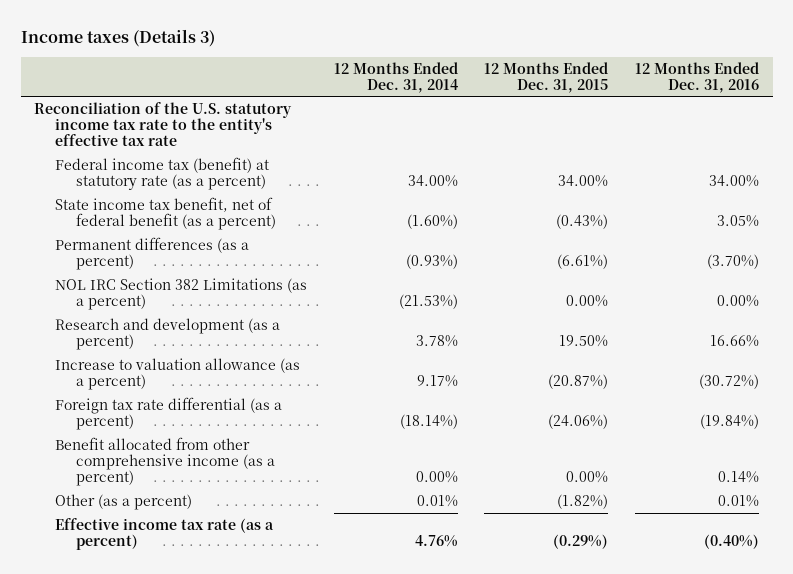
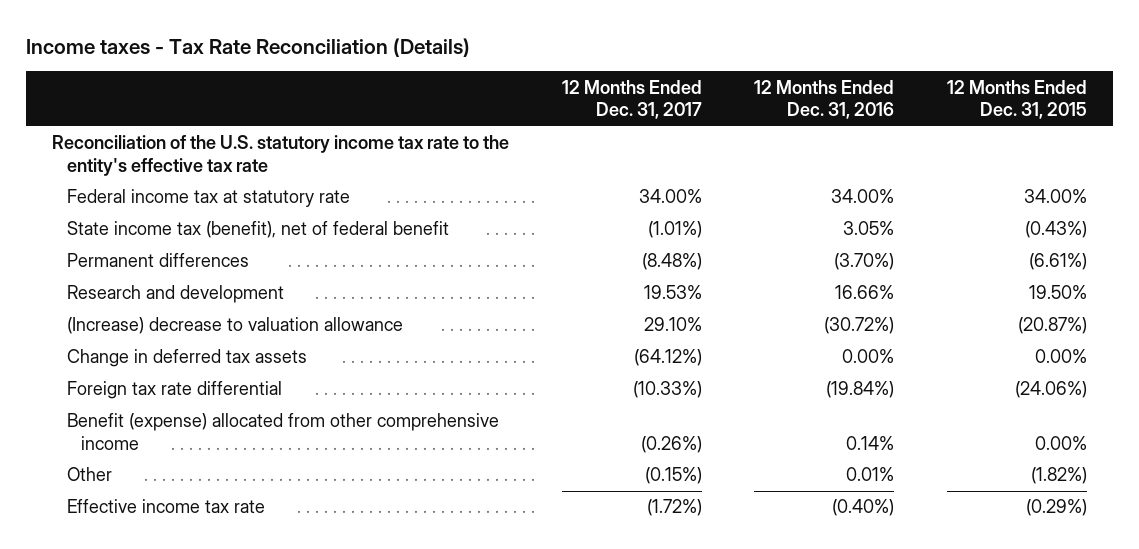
[20,28,215,47] Income taxes (Details 3) -> [25,37,470,57] Income taxes - Tax Rate Reconciliation (Details)
[333,61,458,93] 12 Months Ended Dec. 31, 2014 -> none
none -> [561,79,702,120] 12 Months Ended Dec. 31, 2017
[54,277,307,311] NOL IRC Section 382 Limitations (as a percent) -> none
[54,156,269,191] Federal income tax (benefit) at statutory rate (as a percent) -> [66,189,350,208] Federal income tax at statutory rate
[54,196,276,231] State income tax benefit, net of federal benefit (as a percent) -> [66,221,449,239] State income tax (benefit), net of federal benefit
[54,236,249,271] Permanent differences (as a percent) -> [66,253,249,268] Permanent differences
[54,317,280,351] Research and development (as a percent) -> [66,285,284,304] Research and development
[54,357,300,391] Increase to valuation allowance (as a percent) -> [66,317,403,335] (Increase) decrease to valuation allowance
none -> [66,349,307,368] Change in deferred tax assets
[54,396,282,431] Foreign tax rate differential (as a percent) -> [66,381,282,400] Foreign tax rate differential
[54,436,275,487] Benefit allocated from other comprehensive income (as a percent) -> [66,413,499,450] Benefit (expense) allocated from other comprehensive income
[54,493,192,510] Other (as a percent) -> [66,467,112,482] Other
[54,517,274,551] Effective income tax rate (as a percent) -> [66,499,265,514] Effective income tax rate

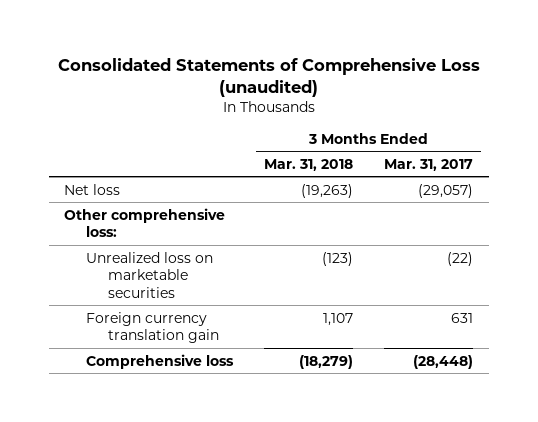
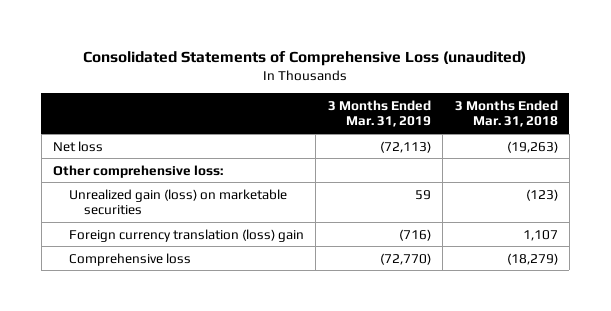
[384,158,474,171] Mar. 31, 2017 -> none
none -> [327,99,431,128] 3 Months Ended Mar. 31, 2019
[86,251,214,298] Unrealized loss on marketable securities -> [68,188,287,216] Unrealized gain (loss) on marketable securities
[86,311,219,344] Foreign currency translation gain -> [68,228,304,242] Foreign currency translation (loss) gain

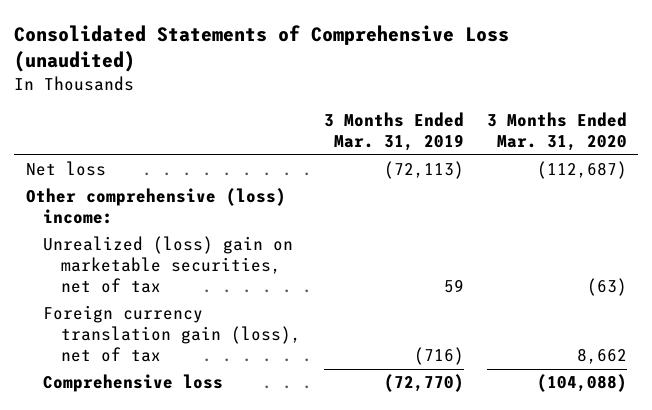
[454,99,558,128] 3 Months Ended Mar. 31, 2018 -> none
none -> [486,112,627,152] 3 Months Ended Mar. 31, 2020
[53,164,224,178] Other comprehensive loss: -> [25,188,286,225] Other comprehensive (loss) income:
[68,188,287,216] Unrealized gain (loss) on marketable securities -> [43,236,294,294] Unrealized (loss) gain on marketable securities, net of tax
[68,228,304,242] Foreign currency translation (loss) gain -> [43,305,301,363] Foreign currency translation gain (loss), net of tax

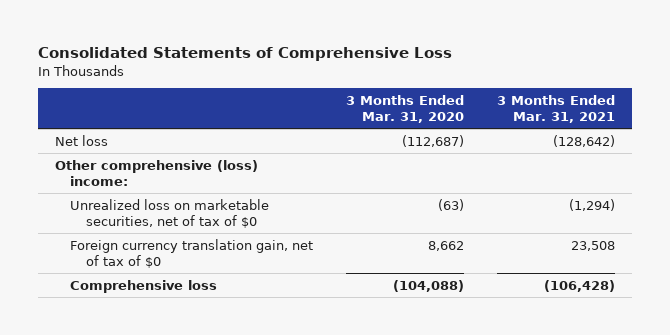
[14,24,510,73] Consolidated Statements of Comprehensive Loss (unaudited) -> [38,47,453,62] Consolidated Statements of Comprehensive Loss
[323,112,464,152] 3 Months Ended Mar. 31, 2019 -> none
none -> [497,95,616,124] 3 Months Ended Mar. 31, 2021
[43,236,294,294] Unrealized (loss) gain on marketable securities, net of tax -> [70,198,270,228] Unrealized loss on marketable securities, net of tax of $0
[43,305,301,363] Foreign currency translation gain (loss), net of tax -> [70,238,314,268] Foreign currency translation gain, net of tax of $0

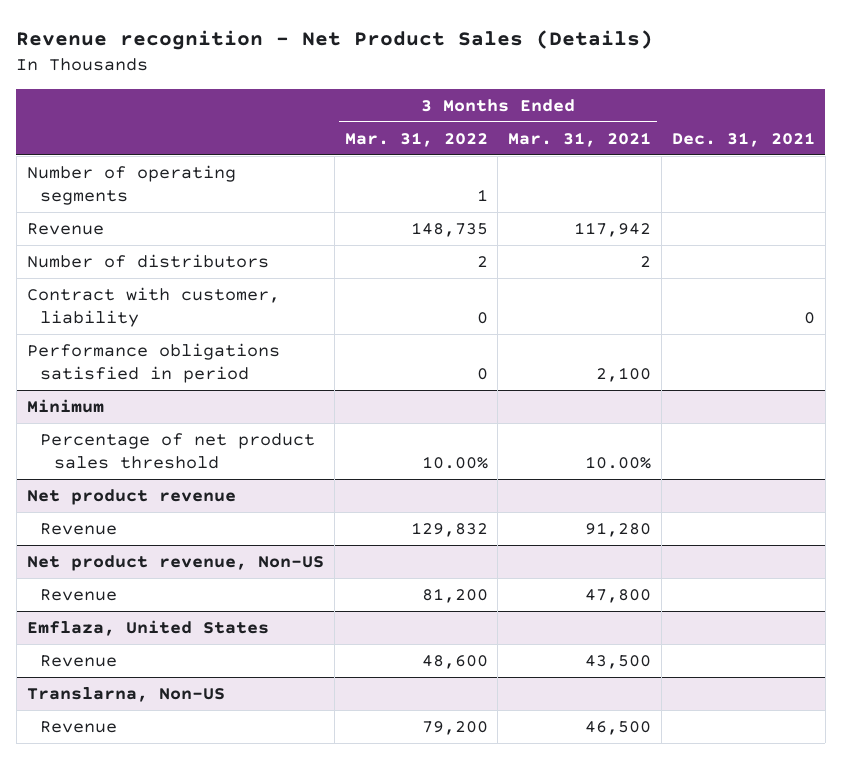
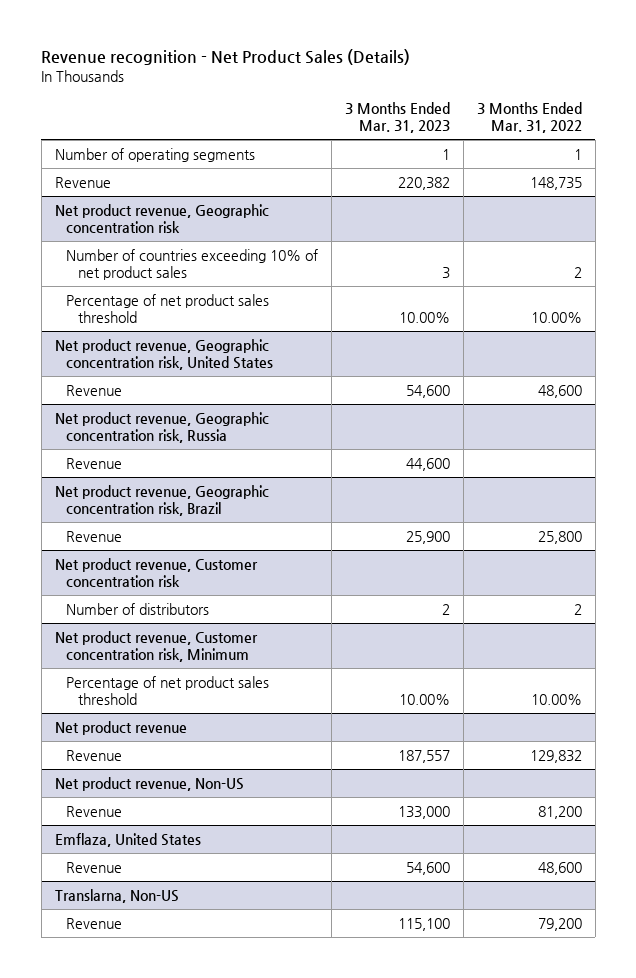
[508,131,652,147] Mar. 31, 2021 -> none
[672,131,816,147] Dec. 31, 2021 -> none
none -> [345,102,451,134] 3 Months Ended Mar. 31, 2023
none -> [54,203,269,233] Net product revenue, Geographic concentration risk
none -> [66,248,319,280] Number of countries exceeding 10% of net product sales
none -> [66,293,270,323] Percentage of net product sales threshold
none -> [54,338,274,370] Net product revenue, Geographic concentration risk, United States
none -> [66,384,123,396] Revenue
none -> [54,411,269,443] Net product revenue, Geographic concentration risk, Russia
none -> [66,457,123,469] Revenue
none -> [54,484,269,516] Net product revenue, Geographic concentration risk, Brazil
none -> [66,530,123,542] Revenue
none -> [54,557,258,587] Net product revenue, Customer concentration risk
[26,286,280,328] Contract with customer, liability -> none
[26,342,280,384] Performance obligations satisfied in period -> none
[26,398,104,413] Minimum -> none
none -> [54,630,258,662] Net product revenue, Customer concentration risk, Minimum

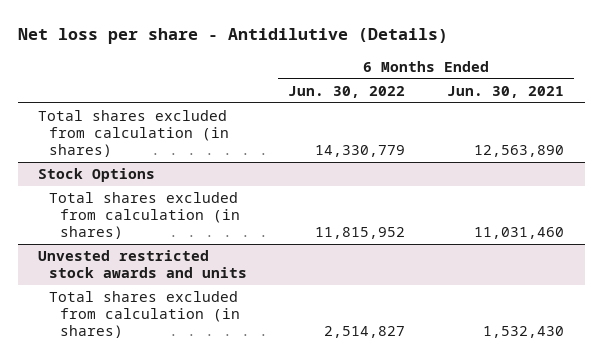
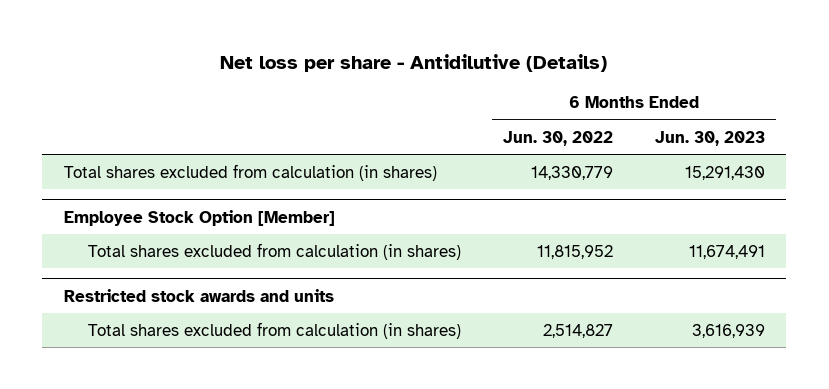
[446,85,564,98] Jun. 30, 2021 -> none
none -> [655,130,766,146] Jun. 30, 2023
[38,168,156,183] Stock Options -> [63,209,335,226] Employee Stock Option [Member]
[38,250,247,278] Unvested restricted stock awards and units -> [63,288,334,302] Restricted stock awards and units

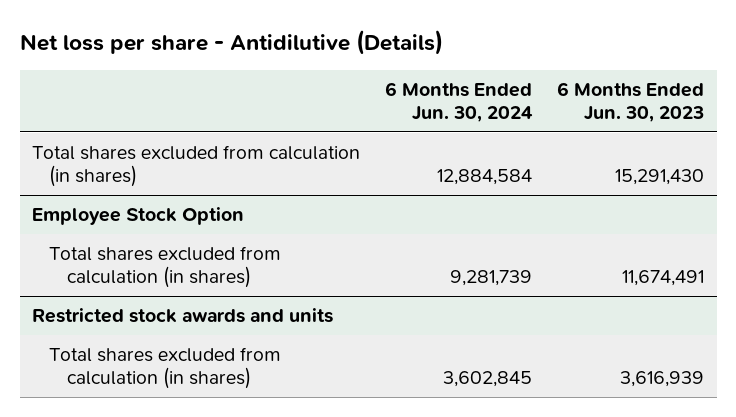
[502,130,613,146] Jun. 30, 2022 -> none
none -> [385,81,534,123] 6 Months Ended Jun. 30, 2024
[63,209,335,226] Employee Stock Option [Member] -> [32,206,245,225] Employee Stock Option

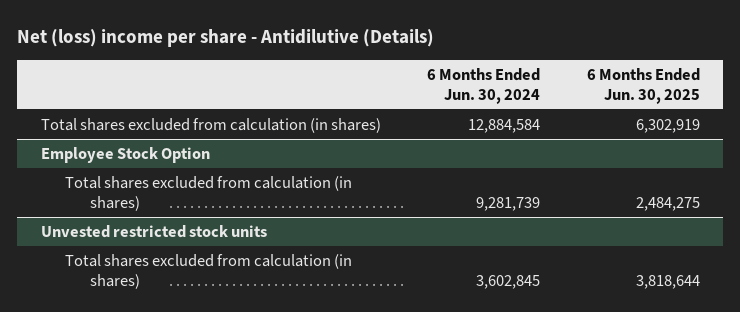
[19,30,443,56] Net loss per share - Antidilutive (Details) -> [17,29,435,48] Net (loss) income per share - Antidilutive (Details)
[557,81,705,123] 6 Months Ended Jun. 30, 2023 -> none
none -> [586,67,700,104] 6 Months Ended Jun. 30, 2025
[32,307,334,323] Restricted stock awards and units -> [40,224,267,238] Unvested restricted stock units

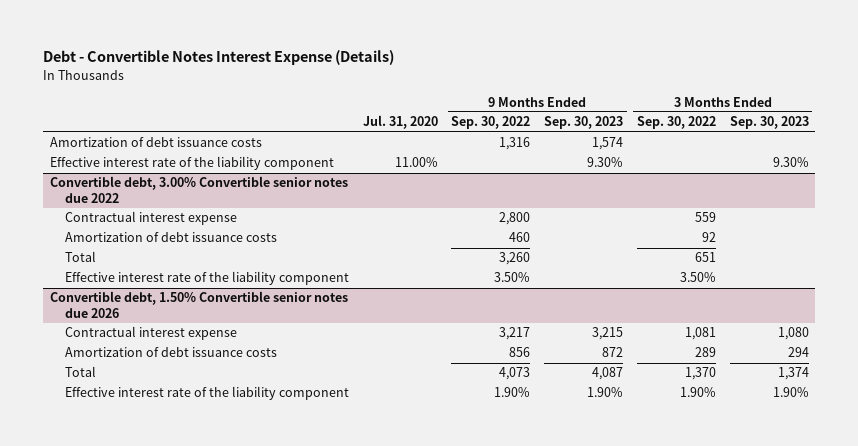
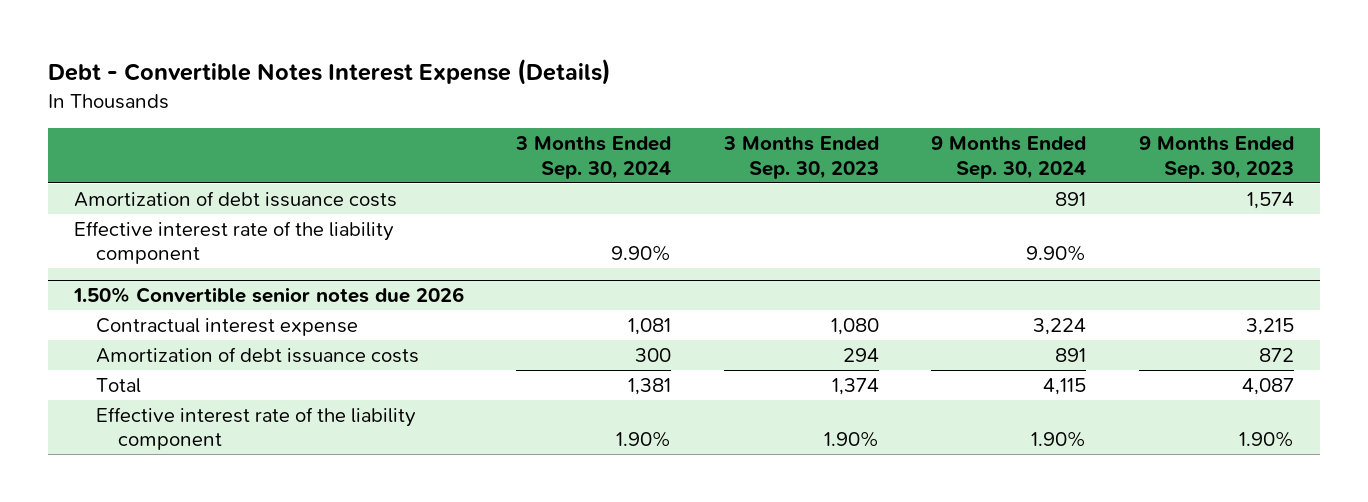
[362,115,438,130] Jul. 31, 2020 -> none
[451,116,531,130] Sep. 30, 2022 -> none
[636,116,716,130] Sep. 30, 2022 -> none
none -> [515,136,672,179] 3 Months Ended Sep. 30, 2024
none -> [931,136,1087,179] 9 Months Ended Sep. 30, 2024
[49,156,334,171] Effective interest rate of the liability component -> none
[49,176,348,204] Convertible debt, 3.00% Convertible senior notes due 2022 -> none
[65,211,238,226] Contractual interest expense -> none
[65,232,278,243] Amortization of debt issuance costs -> none
[65,251,97,263] Total -> none
[49,291,348,319] Convertible debt, 1.50% Convertible senior notes due 2026 -> [73,287,465,304] 1.50% Convertible senior notes due 2026

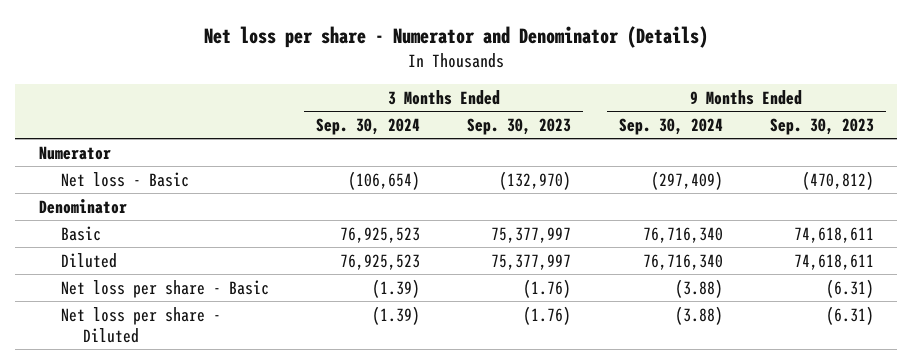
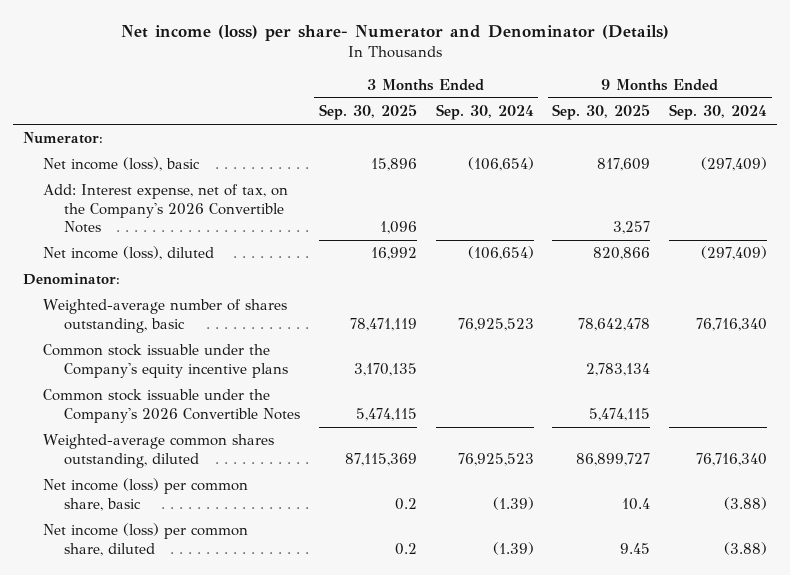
[204,25,709,48] Net loss per share - Numerator and Denominator (Details) -> [121,24,670,41] Net income (loss) per share- Numerator and Denominator (Details)
[467,118,572,136] Sep. 30, 2023 -> none
[769,118,874,136] Sep. 30, 2023 -> none
none -> [318,104,417,121] Sep. 30, 2025
none -> [552,104,651,121] Sep. 30, 2025
[38,145,111,160] Numerator -> [22,132,103,145] Numerator:
[60,171,189,187] Net loss - Basic -> [43,157,201,172] Net income (loss), basic
none -> [43,184,289,234] Add: Interest expense, net of tax, on the Company's 2026 Convertible Notes
none -> [43,246,215,261] Net income (loss), diluted
[38,198,127,214] Denominator -> [22,273,120,286] Denominator:
[60,225,101,241] Basic -> [43,299,288,333] Weighted-average number of shares outstanding, basic
none -> [43,344,288,378] Common stock issuable under the Company's equity incentive plans
none -> [43,389,300,423] Common stock issuable under the Company's 2026 Convertible Notes
[60,252,117,268] Diluted -> [43,434,275,468] Weighted-average common shares outstanding, diluted
[60,279,269,298] Net loss per share - Basic -> [43,478,249,511] Net income (loss) per common share, basic
[60,306,221,344] Net loss per share - Diluted -> [43,523,249,556] Net income (loss) per common share, diluted

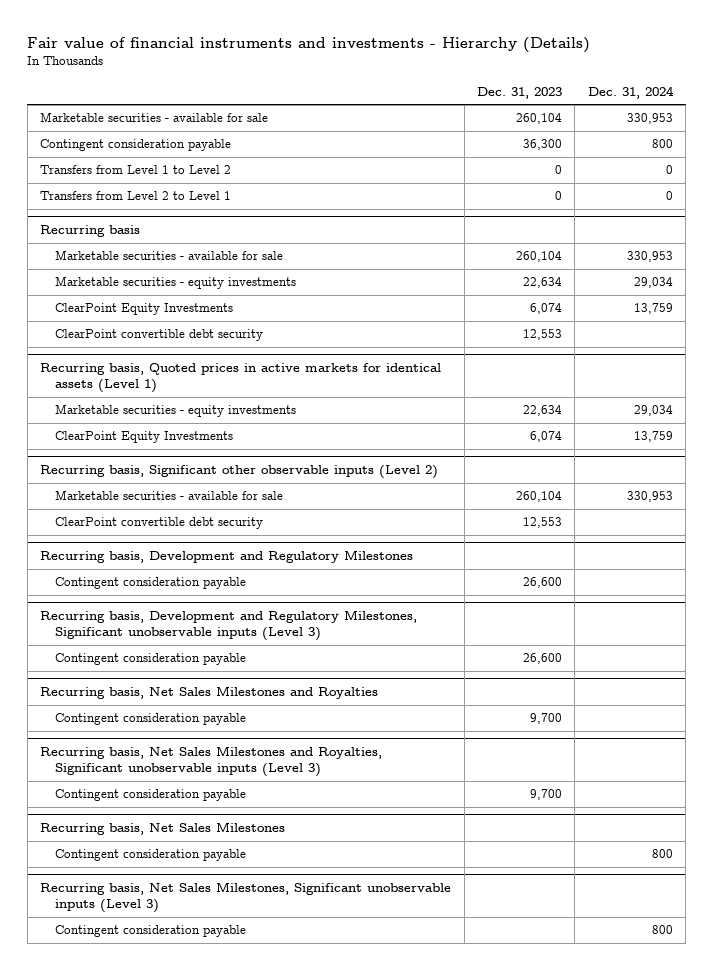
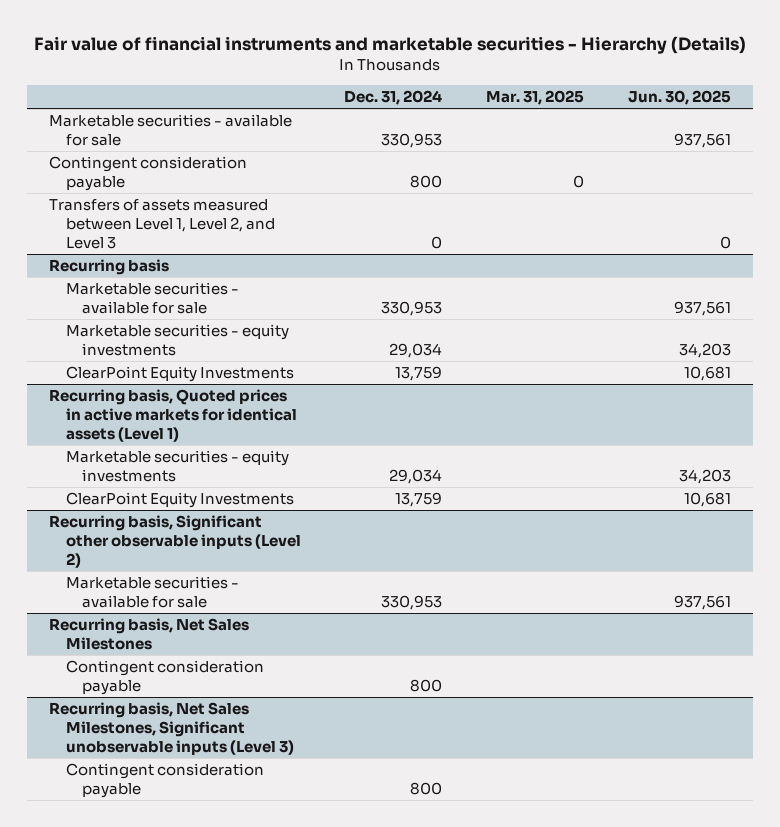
[27,36,591,53] Fair value of financial instruments and investments - Hierarchy (Details) -> [34,36,747,55] Fair value of financial instruments and marketable securities - Hierarchy (Details)
[477,86,563,99] Dec. 31, 2023 -> none
none -> [486,90,585,106] Mar. 31, 2025
none -> [627,90,731,106] Jun. 30, 2025
[40,165,232,175] Transfers from Level 1 to Level 2 -> none
[40,191,232,201] Transfers from Level 2 to Level 1 -> none
none -> [49,199,275,250] Transfers of assets measured between Level 1, Level 2, and Level 3
[54,329,263,342] ClearPoint convertible debt security -> none
[54,517,263,530] ClearPoint convertible debt security -> none
[40,550,414,564] Recurring basis, Development and Regulatory Milestones -> none
[54,577,246,590] Contingent consideration payable -> none
[40,610,418,642] Recurring basis, Development and Regulatory Milestones, Significant unobservable inputs (Level 3) -> none
[54,653,246,666] Contingent consideration payable -> none
[40,686,379,700] Recurring basis, Net Sales Milestones and Royalties -> none
[54,713,246,726] Contingent consideration payable -> none
[40,746,383,778] Recurring basis, Net Sales Milestones and Royalties, Significant unobservable inputs (Level 3) -> none
[54,789,246,802] Contingent consideration payable -> none

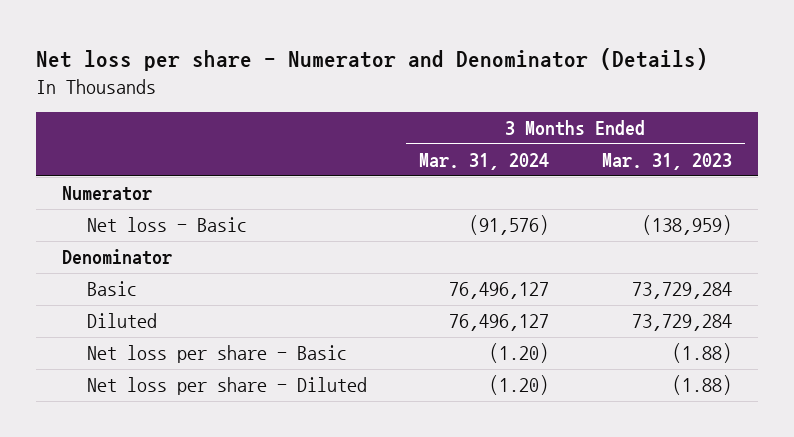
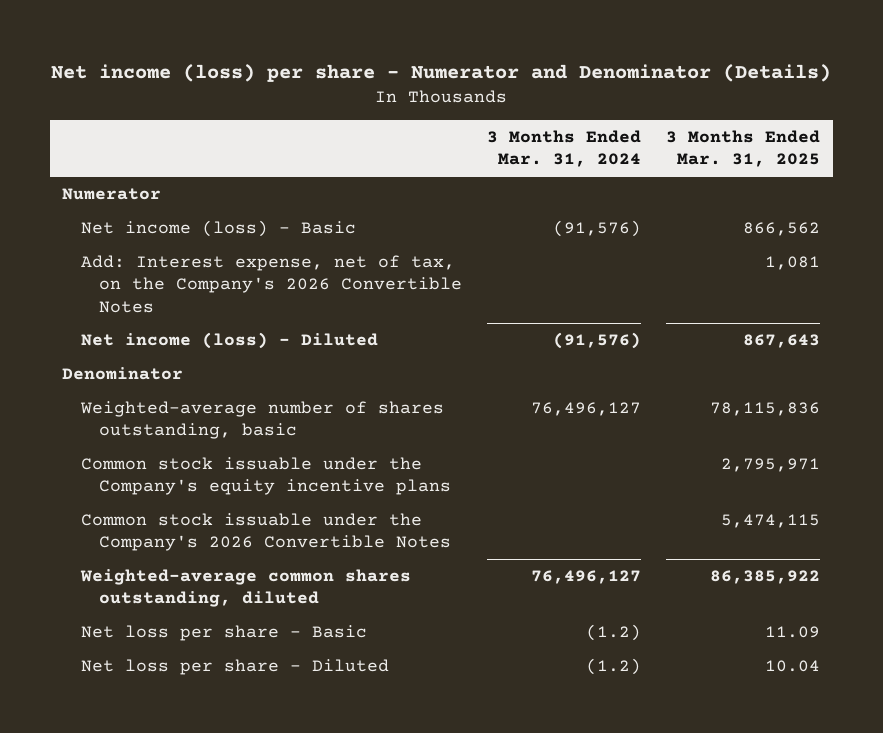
[36,48,709,72] Net loss per share - Numerator and Denominator (Details) -> [51,63,832,82] Net income (loss) per share - Numerator and Denominator (Details)
[601,153,732,171] Mar. 31, 2023 -> none
none -> [666,130,821,168] 3 Months Ended Mar. 31, 2025
[87,217,248,233] Net loss - Basic -> [80,220,356,238] Net income (loss) - Basic
none -> [80,255,463,313] Add: Interest expense, net of tax, on the Company's 2026 Convertible Notes
none -> [80,332,378,350] Net income (loss) - Diluted
[87,281,138,297] Basic -> [79,401,444,440] Weighted-average number of shares outstanding, basic
none -> [80,457,452,496] Common stock issuable under the Company's equity incentive plans
none -> [80,513,452,552] Common stock issuable under the Company's 2026 Convertible Notes
[87,313,158,329] Diluted -> [79,569,411,608] Weighted-average common shares outstanding, diluted
[489,343,550,364] (1.20) -> [586,624,642,642] (1.2)
[489,375,550,396] (1.20) -> [586,658,642,676] (1.2)

